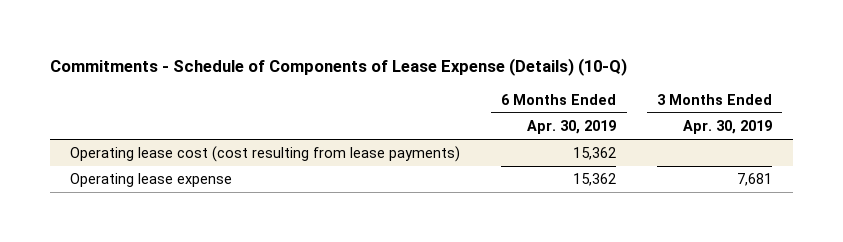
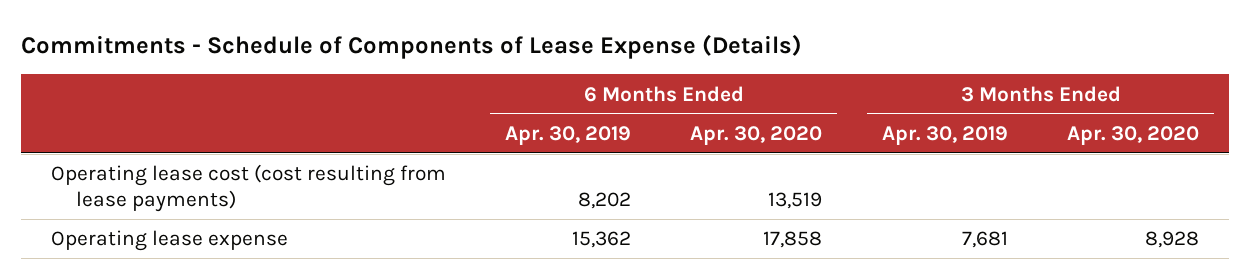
[49,58,627,77] Commitments - Schedule of Components of Lease Expense (Details) (10-Q) -> [20,34,802,60] Commitments - Schedule of Components of Lease Expense (Details)
none -> [690,125,823,145] Apr. 30, 2020
none -> [1067,125,1200,145] Apr. 30, 2020
[573,147,617,161] 15,362 -> [578,191,632,209] 8,202

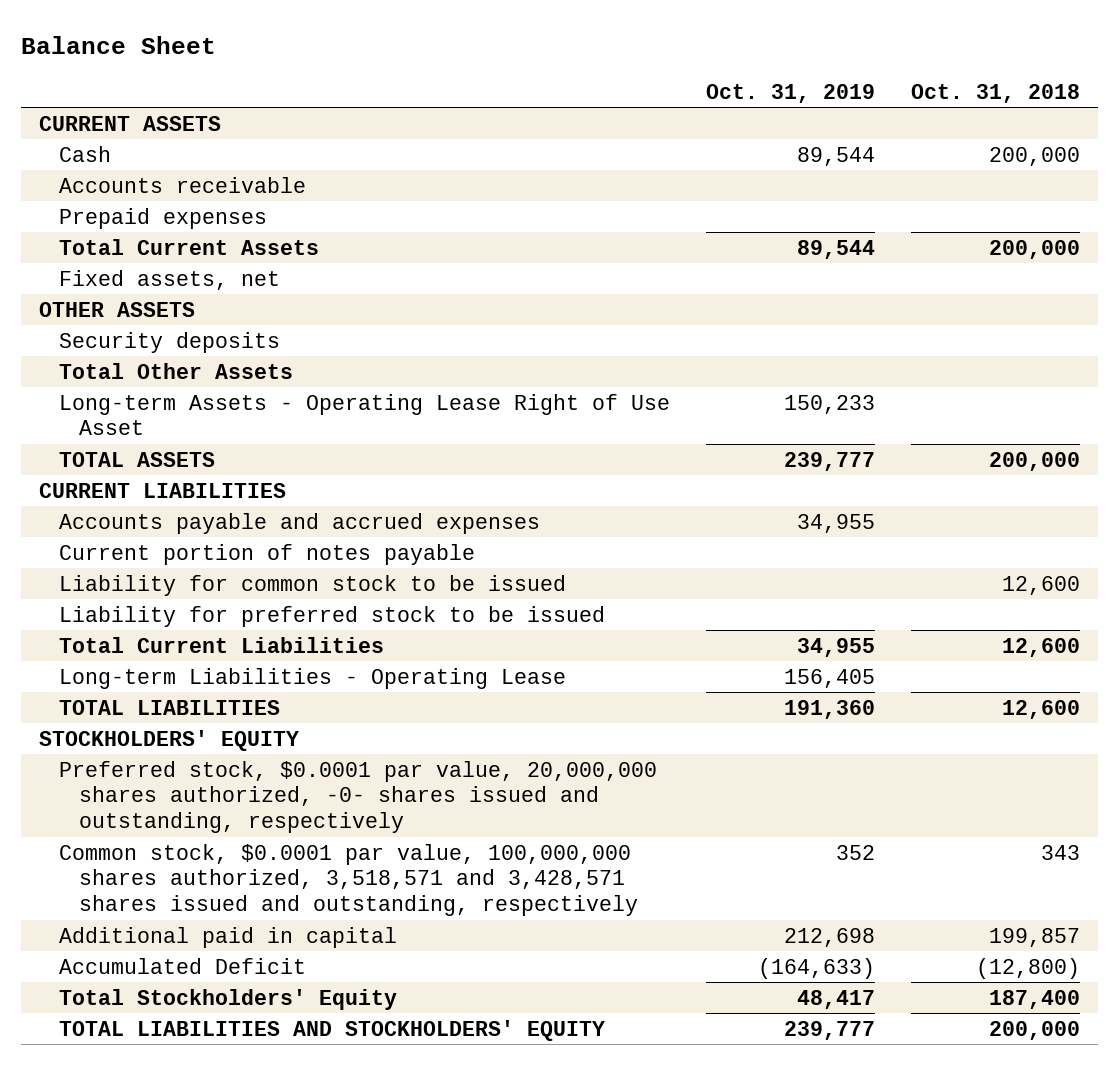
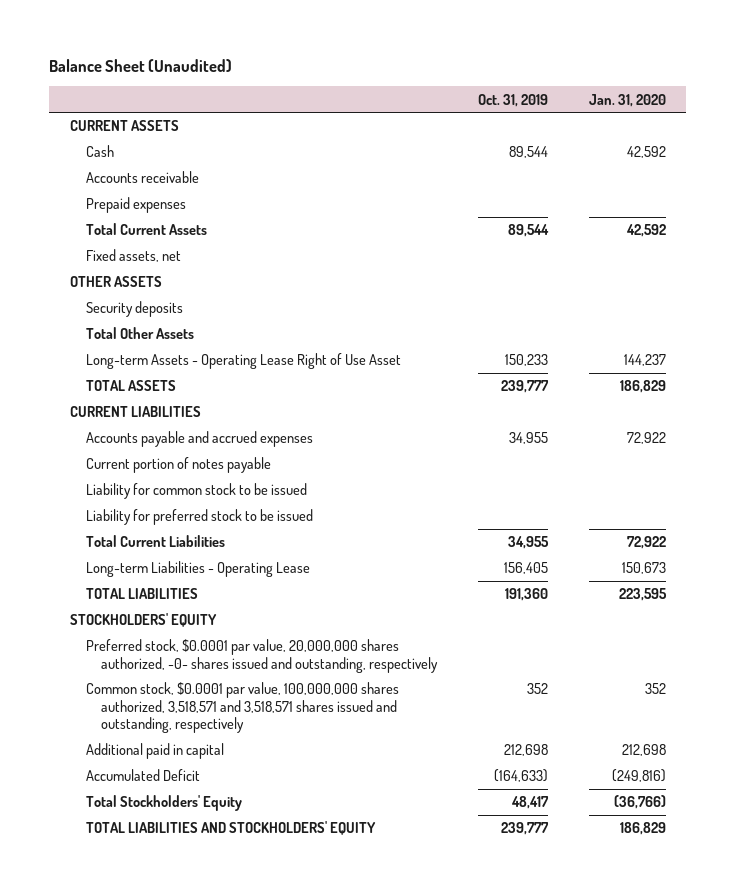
[21,36,217,55] Balance Sheet -> [49,58,233,72] Balance Sheet (Unaudited)
[911,83,1081,103] Oct. 31, 2018 -> none
none -> [588,93,666,107] Jan. 31, 2020
[59,843,639,916] Common stock, $0.0001 par value, 100,000,000 shares authorized, 3,518,571 and 3,428,571 shares issued and outstanding, respectively -> [85,682,399,733] Common stock, $0.0001 par value, 100,000,000 shares authorized, 3,518,571 and 3,518,571 shares issued and outstanding, respectively

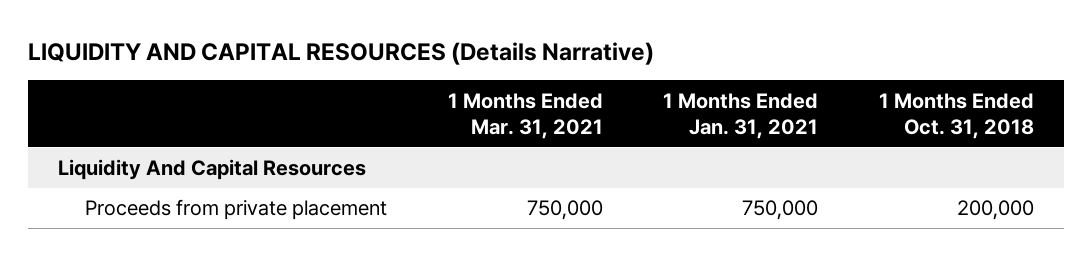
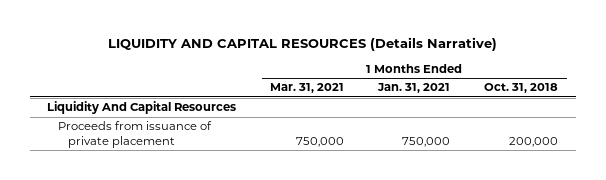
[85,199,388,221] Proceeds from private placement -> [57,121,212,148] Proceeds from issuance of private placement

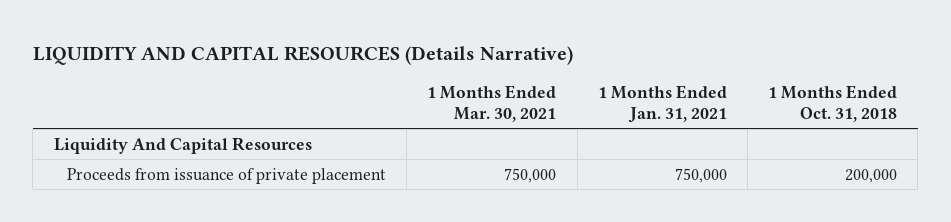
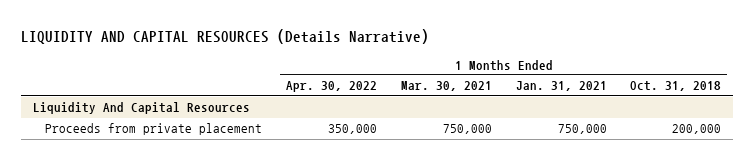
none -> [286,81,378,93] Apr. 30, 2022
[67,167,387,184] Proceeds from issuance of private placement -> [45,123,263,136] Proceeds from private placement

